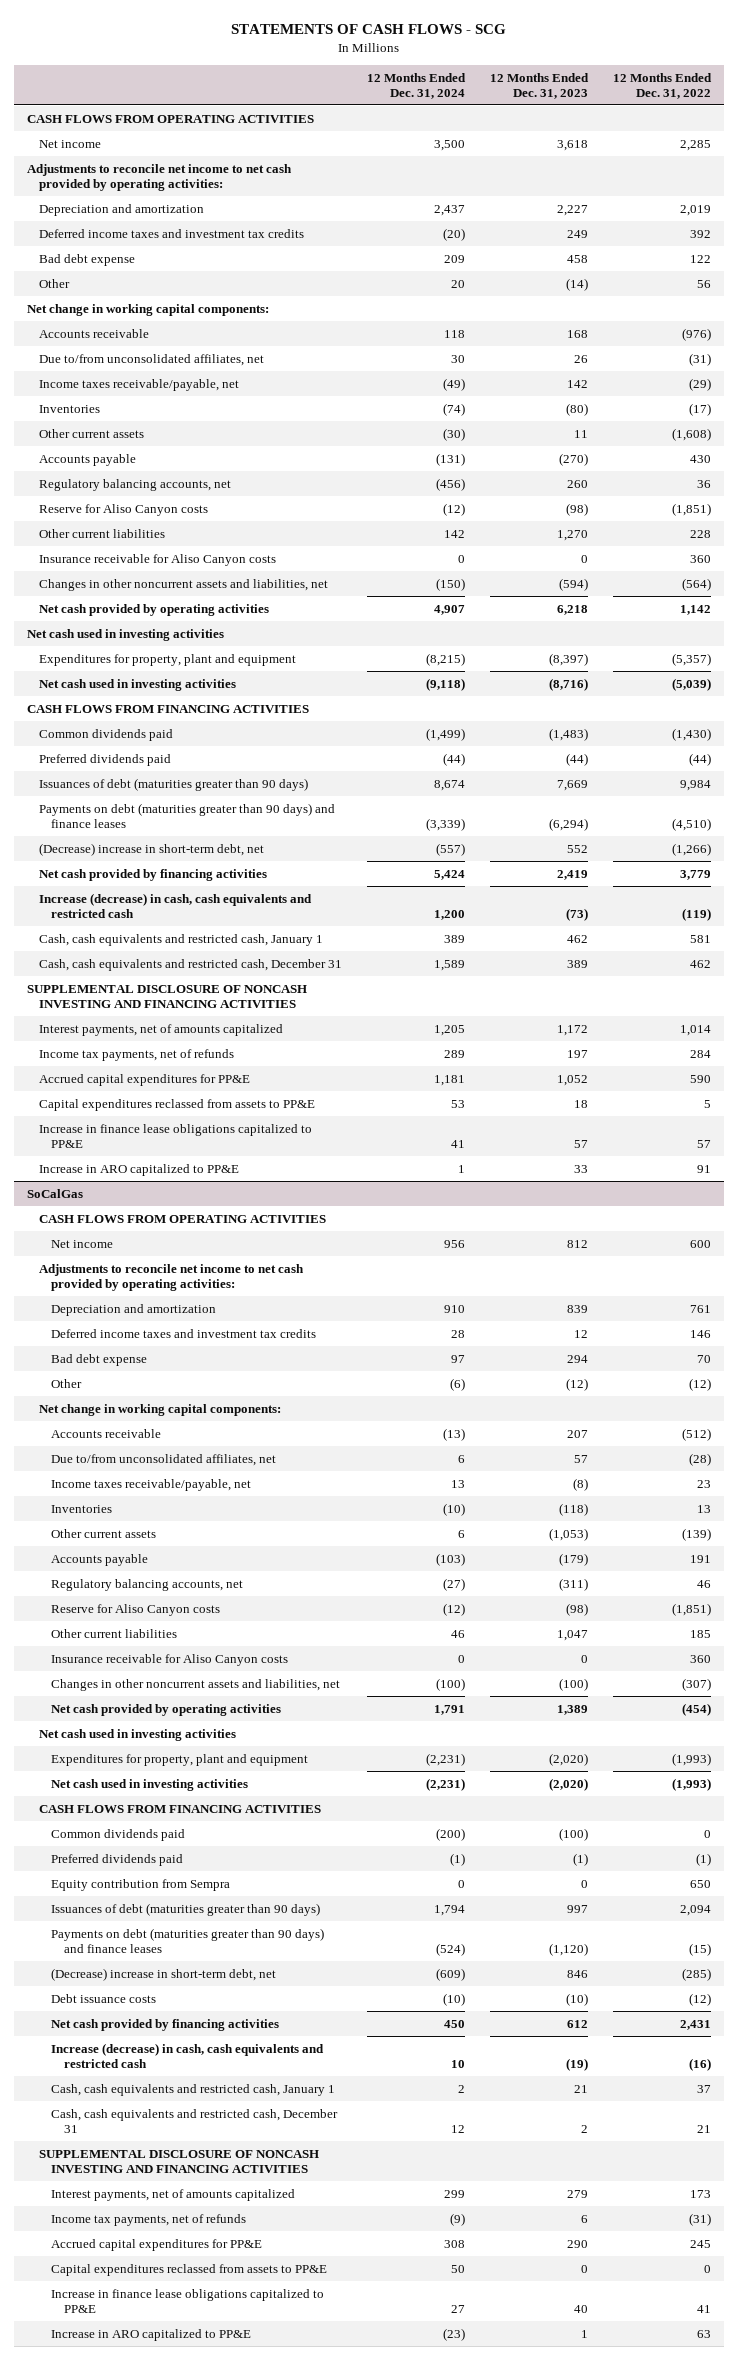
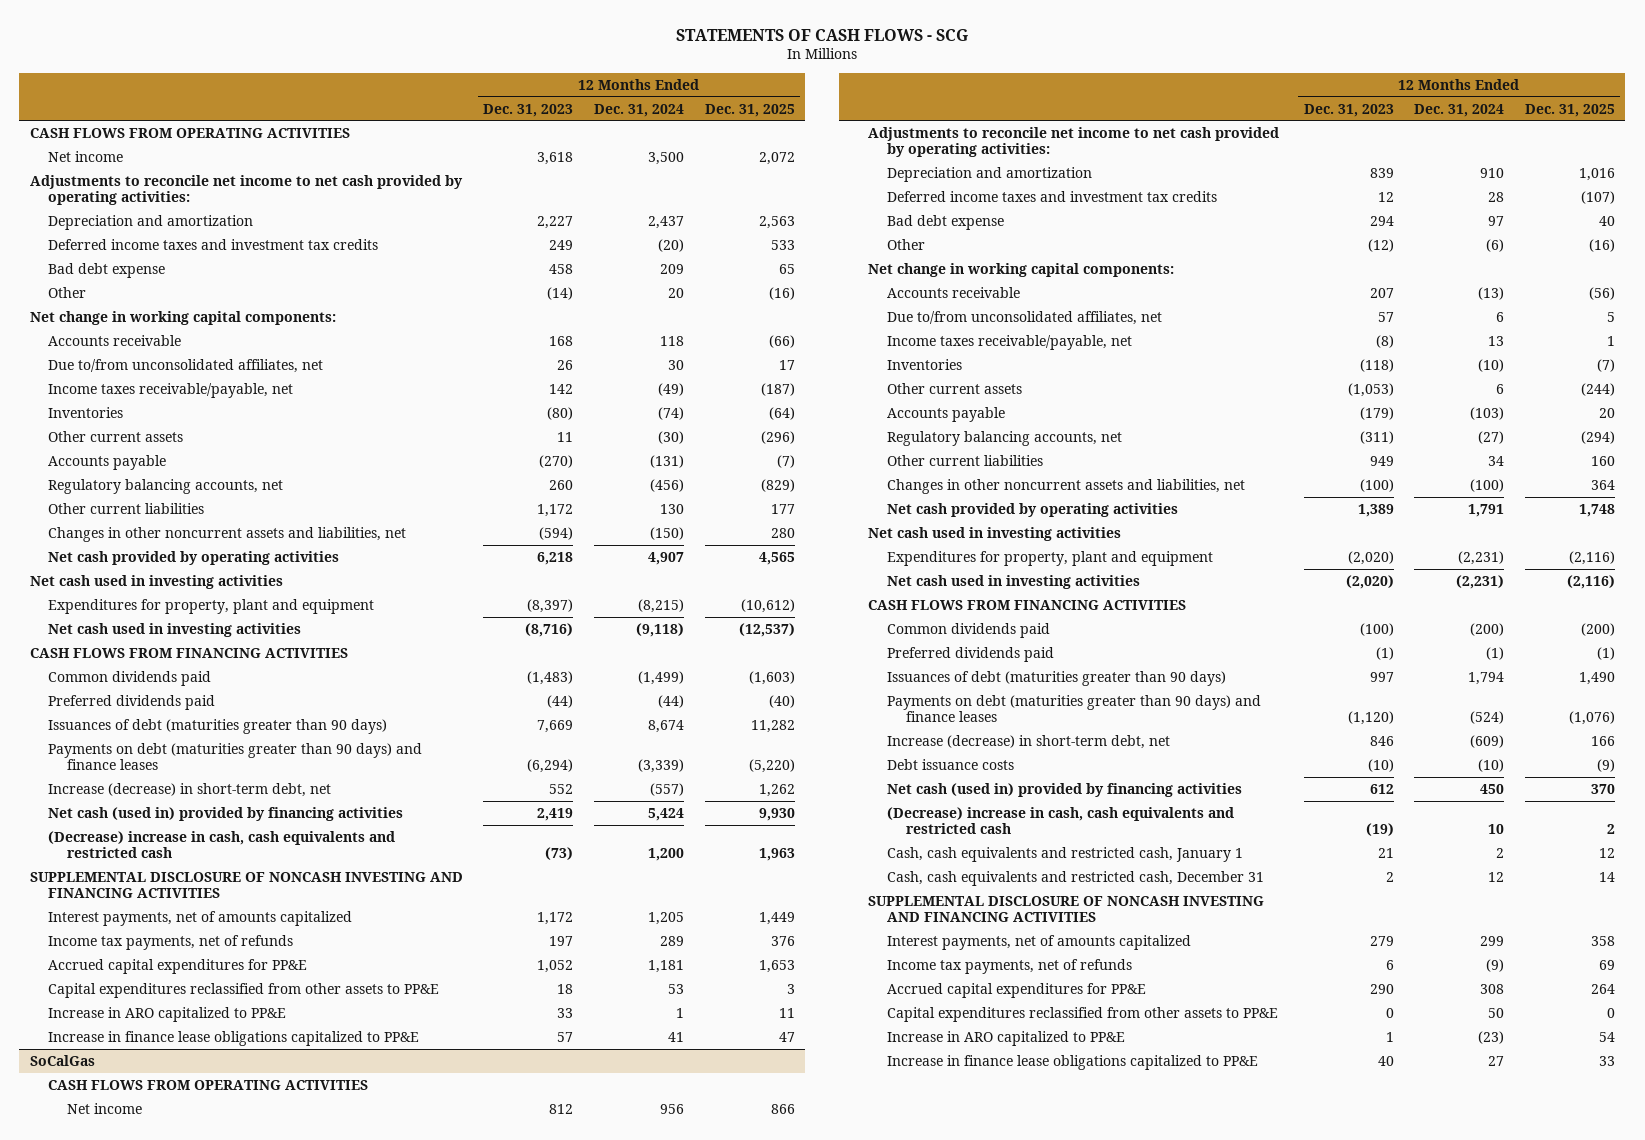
[613,72,713,99] 12 Months Ended Dec. 31, 2022 -> none
none -> [704,103,795,117] Dec. 31, 2025
[39,503,209,516] Reserve for Aliso Canyon costs -> none
[39,553,277,566] Insurance receivable for Aliso Canyon costs -> none
[444,529,466,538] 142 -> [659,503,684,514] 130
[557,529,589,541] 1,270 -> [537,503,574,517] 1,172
[39,933,324,946] Cash, cash equivalents and restricted cash, January 1 -> none
[39,958,343,971] Cash, cash equivalents and restricted cash, December 31 -> none
[39,842,265,856] (Decrease) increase in short-term debt, net -> [48,782,332,797] Increase (decrease) in short-term debt, net
[39,868,268,881] Net cash provided by financing activities -> [48,806,404,821] Net cash (used in) provided by financing activities
[39,892,313,918] Increase (decrease) in cash, cash equivalents and restricted cash -> [48,830,396,859] (Decrease) increase in cash, cash equivalents and restricted cash
[39,1098,316,1111] Capital expenditures reclassed from assets to PP&E -> [48,982,440,998] Capital expenditures reclassified from other assets to PP&E
[39,1123,313,1148] Increase in finance lease obligations capitalized to PP&E -> [48,1030,420,1046] Increase in finance lease obligations capitalized to PP&E
[51,1603,221,1616] Reserve for Aliso Canyon costs -> none
[51,1653,289,1666] Insurance receivable for Aliso Canyon costs -> none
[451,1629,466,1638] 46 -> [1488,455,1505,466] 34
[557,1629,589,1641] 1,047 -> [1369,455,1394,466] 949
[51,1878,231,1891] Equity contribution from Sempra -> none
[51,1967,277,1981] (Decrease) increase in short-term debt, net -> [887,734,1171,749] Increase (decrease) in short-term debt, net
[51,2018,280,2031] Net cash provided by financing activities -> [887,782,1243,797] Net cash (used in) provided by financing activities
[51,2042,325,2068] Increase (decrease) in cash, cash equivalents and restricted cash -> [887,806,1235,835] (Decrease) increase in cash, cash equivalents and restricted cash
[51,2263,328,2276] Capital expenditures reclassed from assets to PP&E -> [887,1006,1279,1022] Capital expenditures reclassified from other assets to PP&E
[51,2288,325,2313] Increase in finance lease obligations capitalized to PP&E -> [887,1054,1259,1070] Increase in finance lease obligations capitalized to PP&E

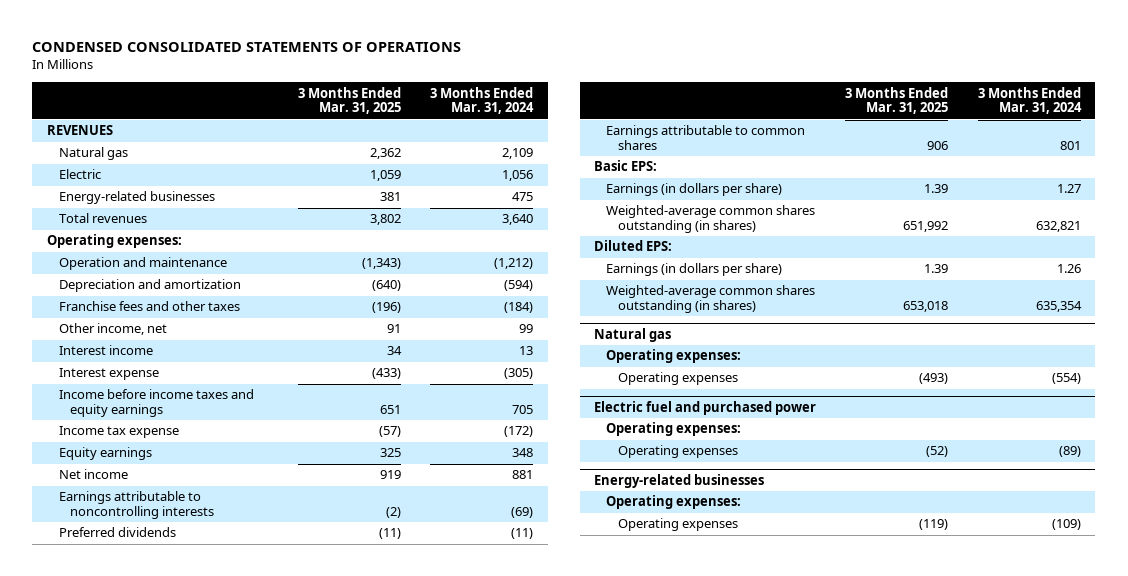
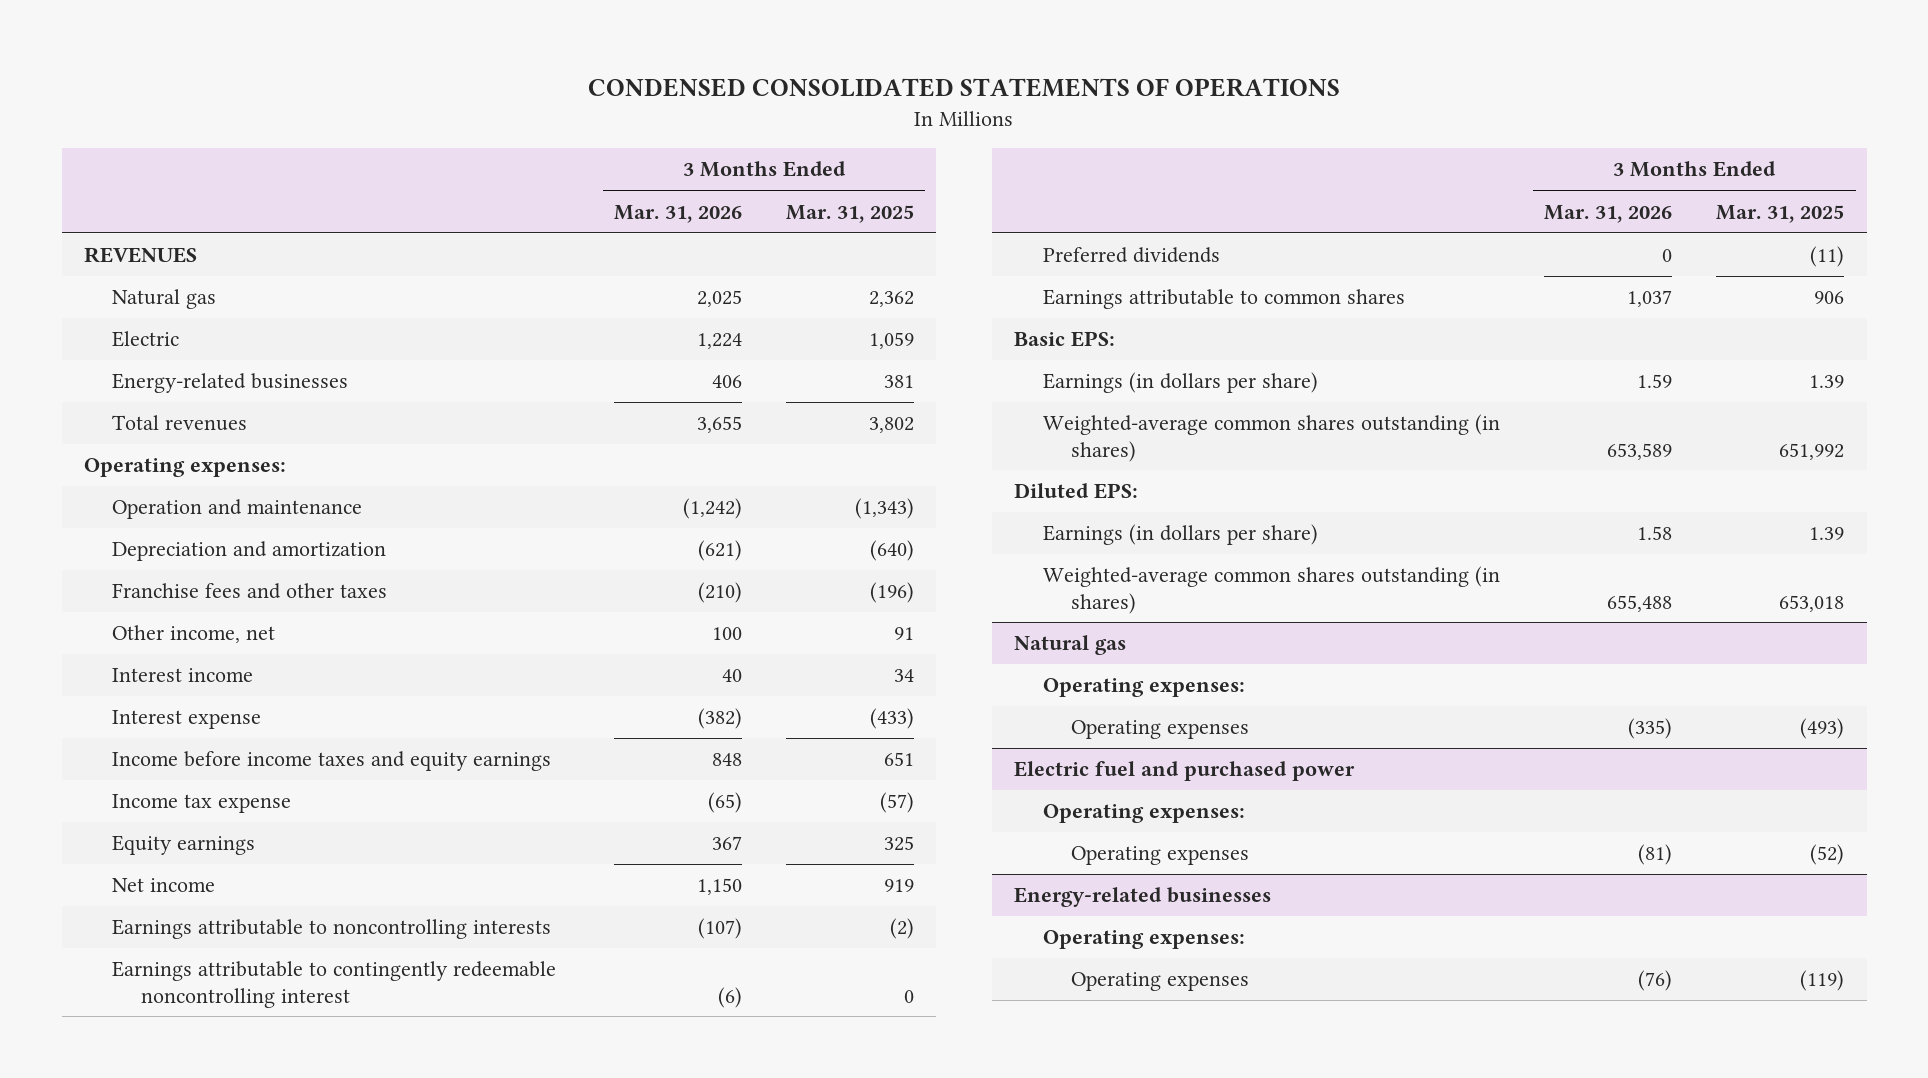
[430,86,535,115] 3 Months Ended Mar. 31, 2024 -> none
none -> [613,204,742,223] Mar. 31, 2026
none -> [112,961,557,1008] Earnings attributable to contingently redeemable noncontrolling interest

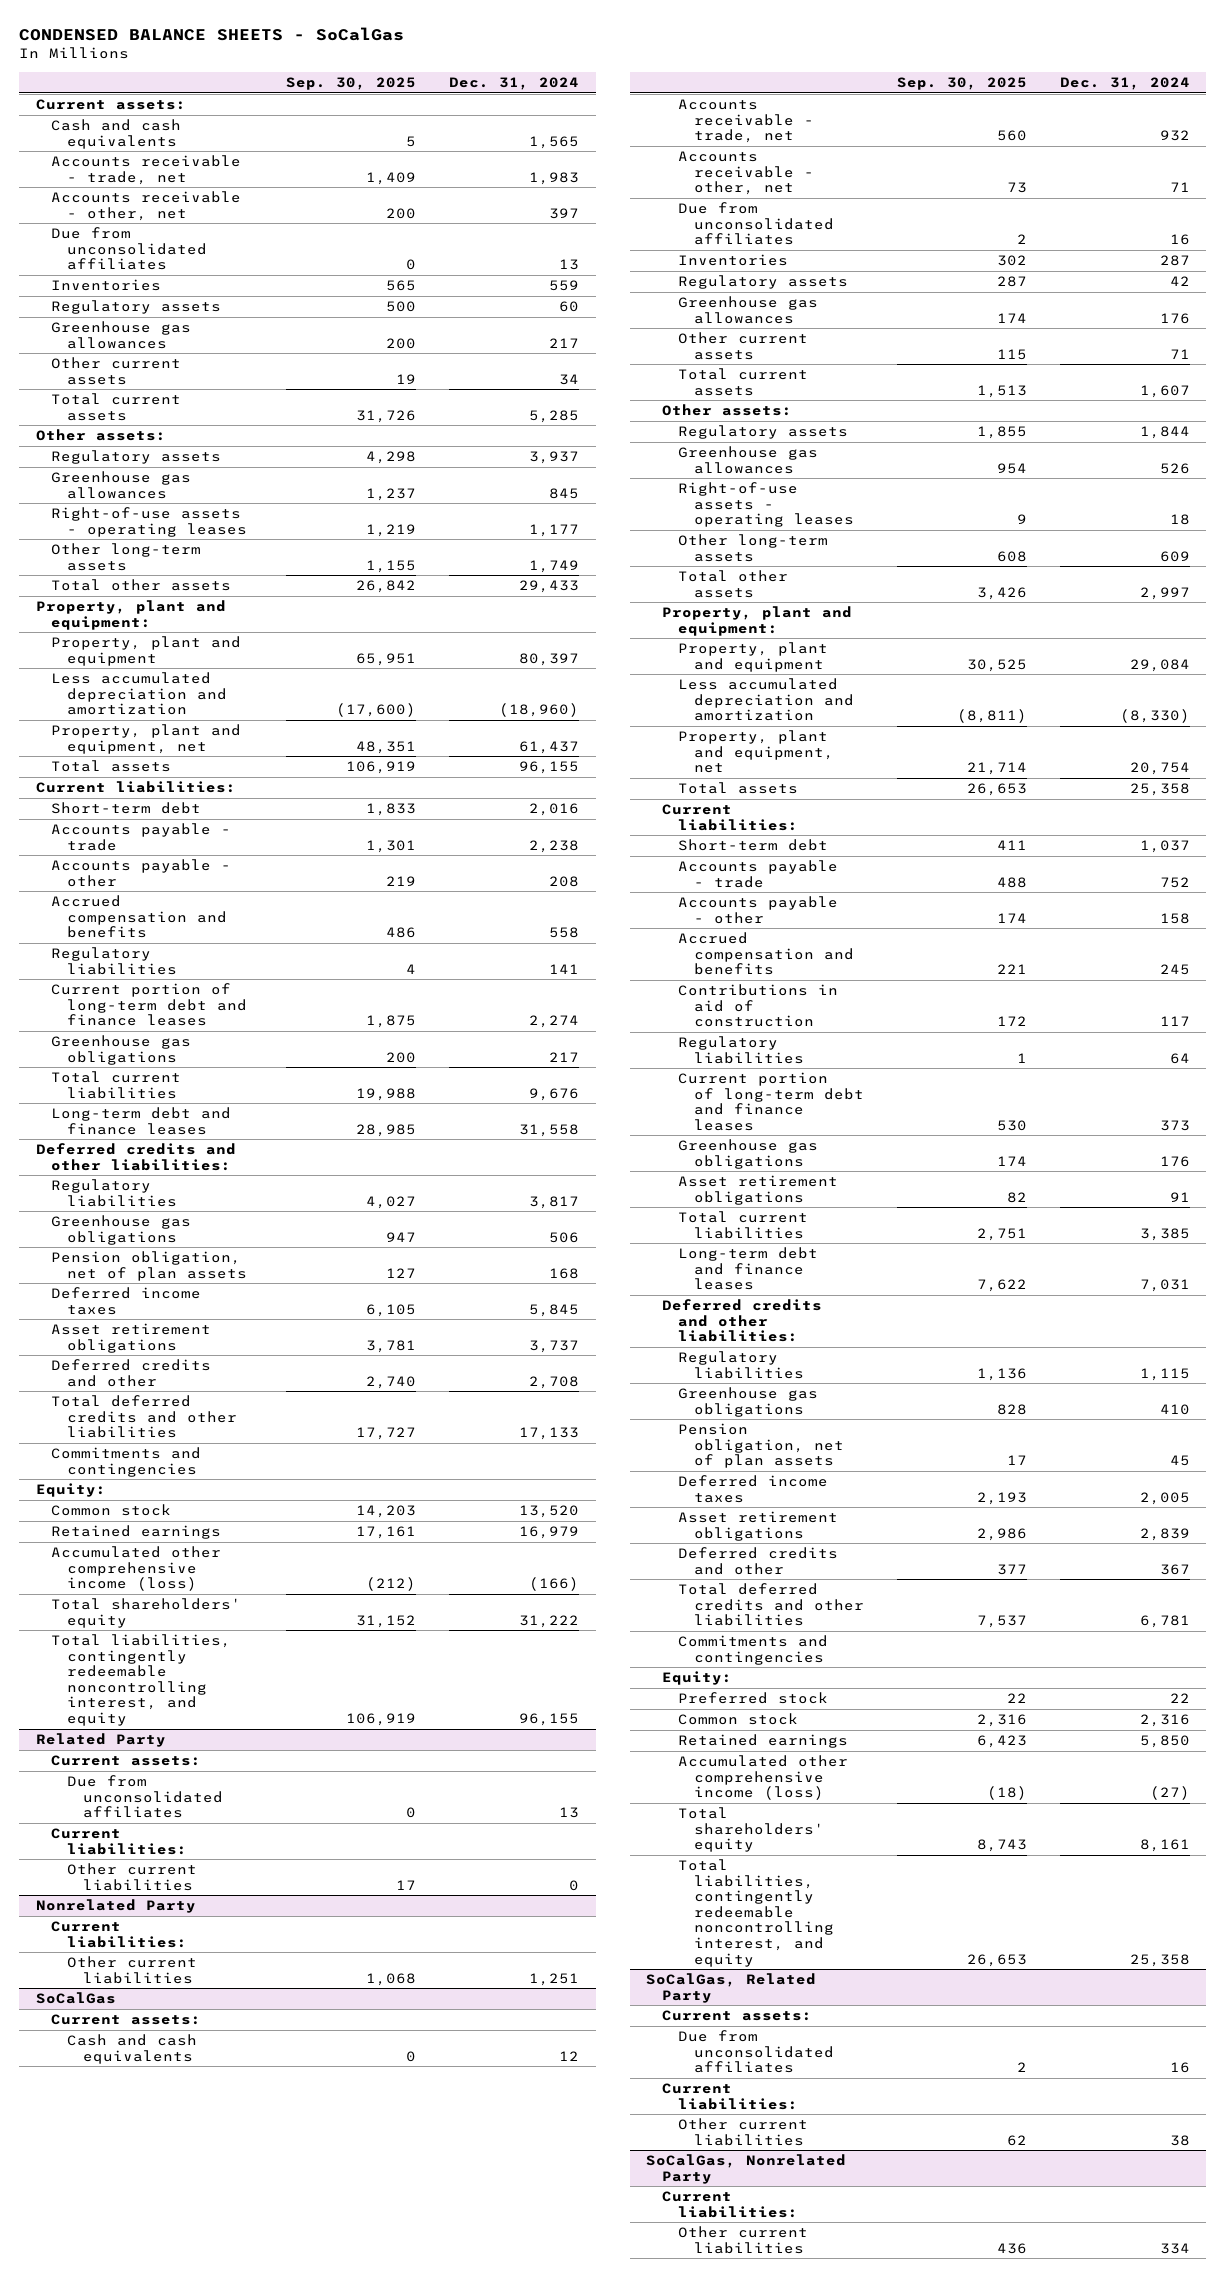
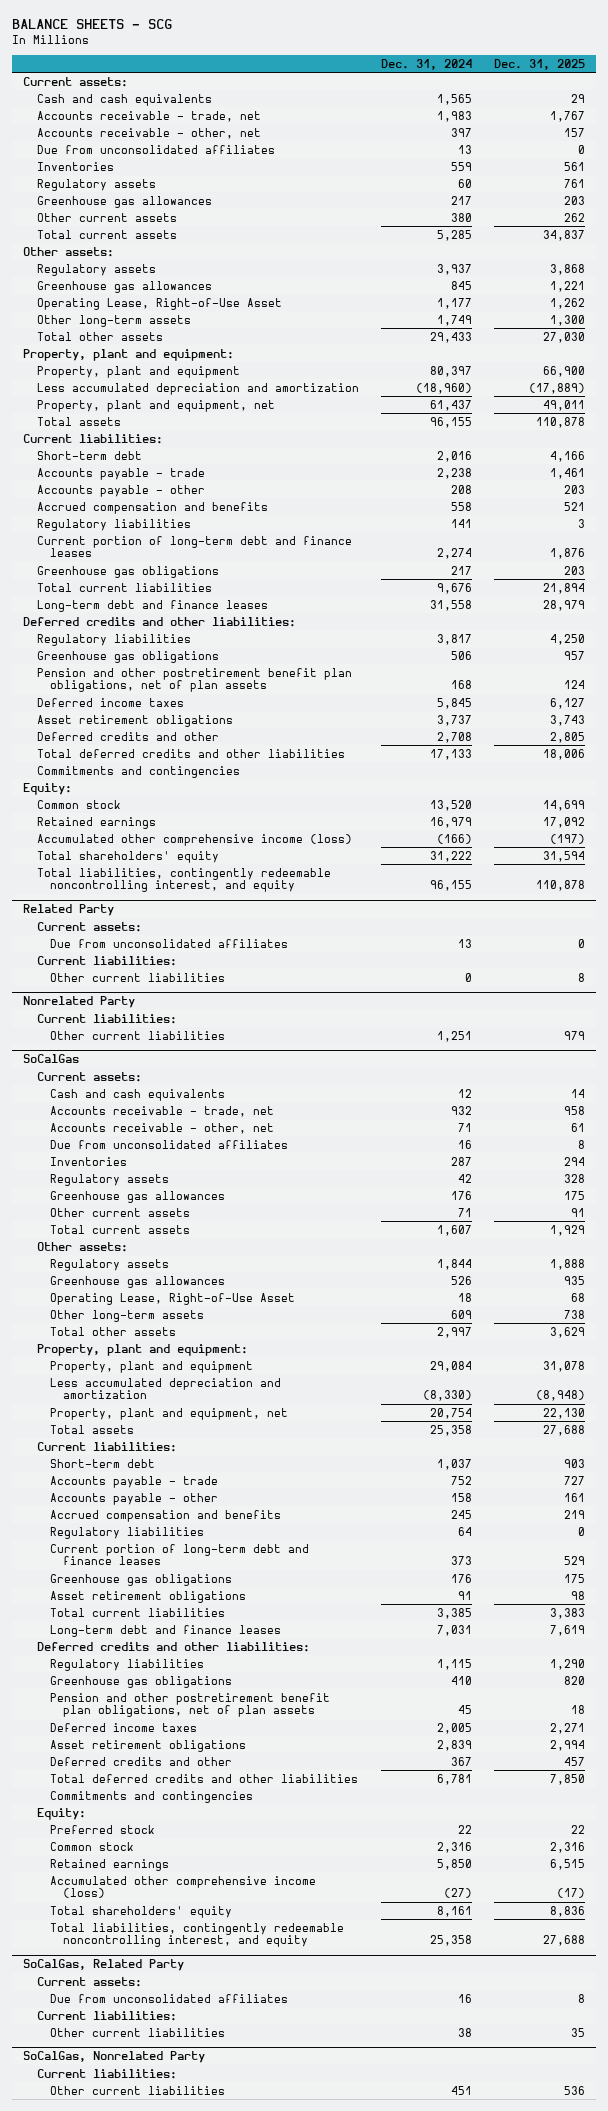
[18,27,404,42] CONDENSED BALANCE SHEETS - SoCalGas -> [12,19,173,30] BALANCE SHEETS - SCG
[286,76,417,90] Sep. 30, 2025 -> none
none -> [493,58,585,70] Dec. 31, 2025
[559,373,580,385] 34 -> [450,212,472,222] 380
[51,507,248,537] Right-of-use assets - operating leases -> [36,297,282,310] Operating Lease, Right-of-Use Asset
[51,1251,248,1281] Pension obligation, net of plan assets -> [36,667,352,693] Pension and other postretirement benefit plan obligations, net of plan assets
[677,482,854,528] Right-of-use assets - operating leases -> [49,1292,295,1305] Operating Lease, Right-of-Use Asset
[677,984,838,1028] Contributions in aid of construction -> none
[677,1423,844,1469] Pension obligation, net of plan assets -> [49,1692,330,1718] Pension and other postretirement benefit plan obligations, net of plan assets
[1159,2242,1190,2254] 334 -> [450,2085,472,2095] 451

